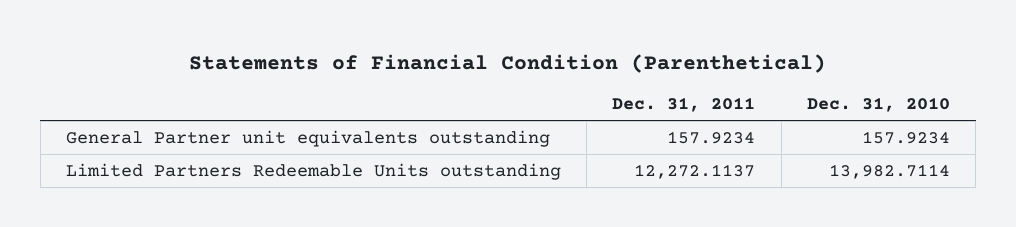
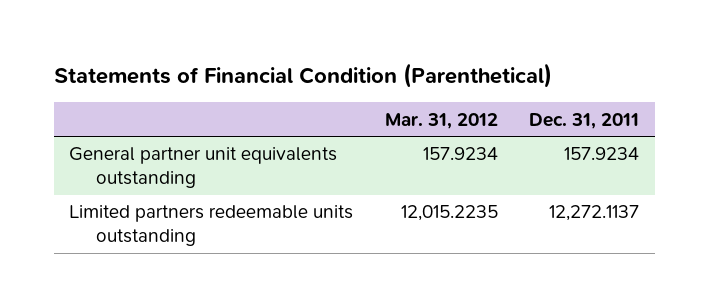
[807,97,951,113] Dec. 31, 2010 -> none
none -> [384,112,498,129] Mar. 31, 2012
[65,129,550,147] General Partner unit equivalents outstanding -> [69,147,338,189] General partner unit equivalents outstanding
[65,162,561,180] Limited Partners Redeemable Units outstanding -> [69,205,354,247] Limited partners redeemable units outstanding

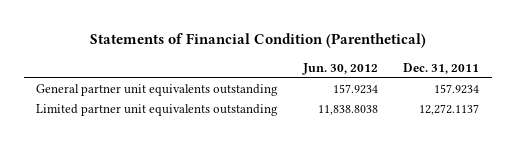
[384,112,498,129] Mar. 31, 2012 -> none
none -> [302,62,379,75] Jun. 30, 2012
[69,205,354,247] Limited partners redeemable units outstanding -> [36,104,279,117] Limited partner unit equivalents outstanding

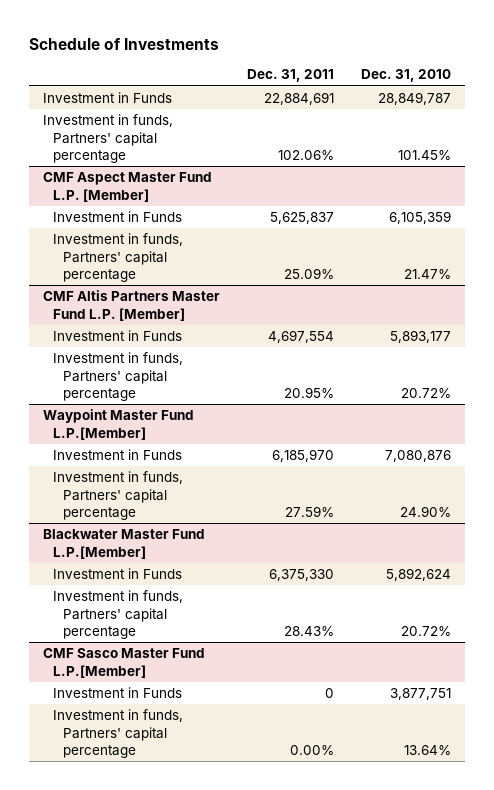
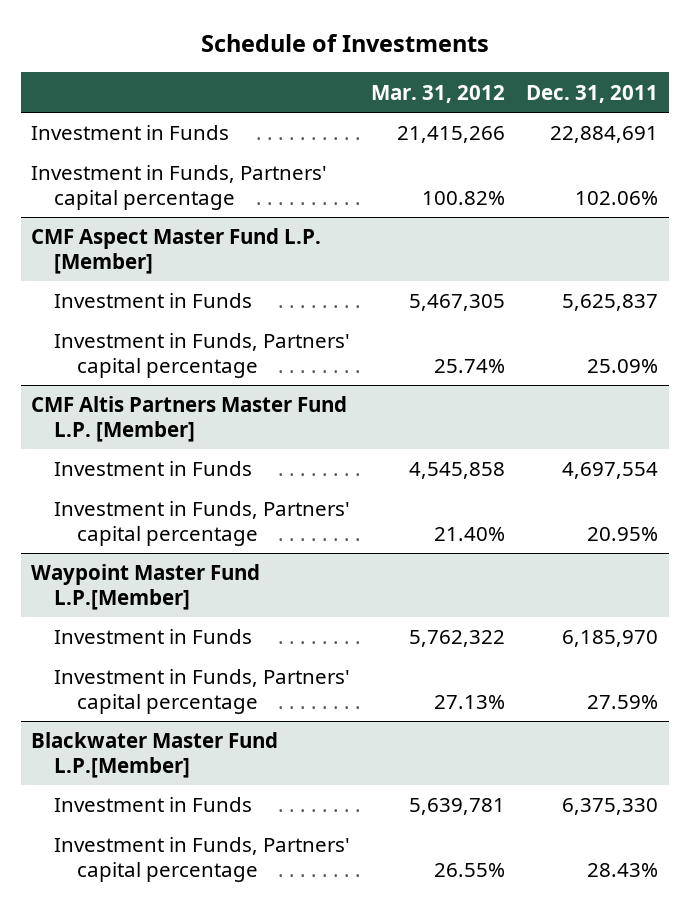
[360,69,451,83] Dec. 31, 2010 -> none
none -> [371,84,506,103] Mar. 31, 2012
[42,114,173,164] Investment in funds, Partners' capital percentage -> [31,165,328,210] Investment in Funds, Partners' capital percentage
[52,233,183,283] Investment in funds, Partners' capital percentage -> [54,333,351,378] Investment in Funds, Partners' capital percentage
[52,352,183,402] Investment in funds, Partners' capital percentage -> [54,501,351,546] Investment in Funds, Partners' capital percentage
[52,471,183,521] Investment in funds, Partners' capital percentage -> [54,669,351,714] Investment in Funds, Partners' capital percentage
[42,648,205,678] CMF Sasco Master Fund L.P.[Member] -> none
[52,687,182,699] Investment in Funds -> none
[52,709,183,759] Investment in funds, Partners' capital percentage -> none
[52,590,183,640] Investment in funds, Partners' capital percentage -> [54,837,351,882] Investment in Funds, Partners' capital percentage

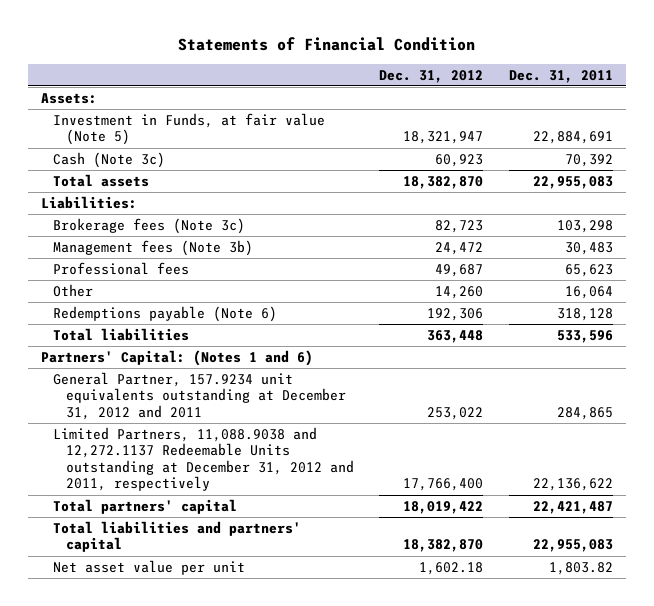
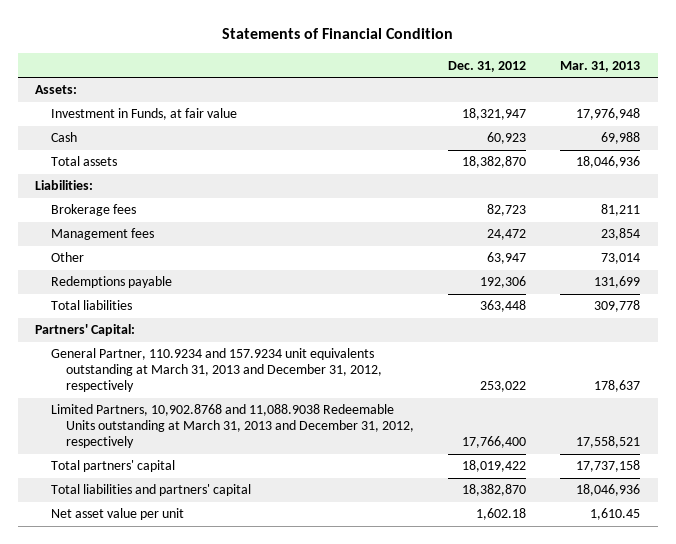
[508,69,613,83] Dec. 31, 2011 -> none
none -> [560,60,641,72] Mar. 31, 2013
[53,112,326,146] Investment in Funds, at fair value (Note 5) -> [50,108,237,121] Investment in Funds, at fair value
[53,151,166,168] Cash (Note 3c) -> [50,132,77,143] Cash
[53,261,190,275] Professional fees -> none
[53,217,246,234] Brokerage fees (Note 3c) -> [50,204,136,217] Brokerage fees
[53,239,254,256] Management fees (Note 3b) -> [50,228,154,241] Management fees
[435,285,484,299] 14,260 -> [487,252,527,265] 63,947
[53,305,278,322] Redemptions payable (Note 6) -> [50,276,172,289] Redemptions payable
[40,349,313,366] Partners' Capital: (Notes 1 and 6) -> [35,324,136,337] Partners' Capital:
[53,371,346,420] General Partner, 157.9234 unit equivalents outstanding at December 31, 2012 and 2011 -> [50,348,383,393] General Partner, 110.9234 and 157.9234 unit equivalents outstanding at March 31, 2013 and December 31, 2012, respectively
[53,426,354,492] Limited Partners, 11,088.9038 and 12,272.1137 Redeemable Units outstanding at December 31, 2012 and 2011, respectively -> [50,404,415,449] Limited Partners, 10,902.8768 and 11,088.9038 Redeemable Units outstanding at March 31, 2013 and December 31, 2012, respectively

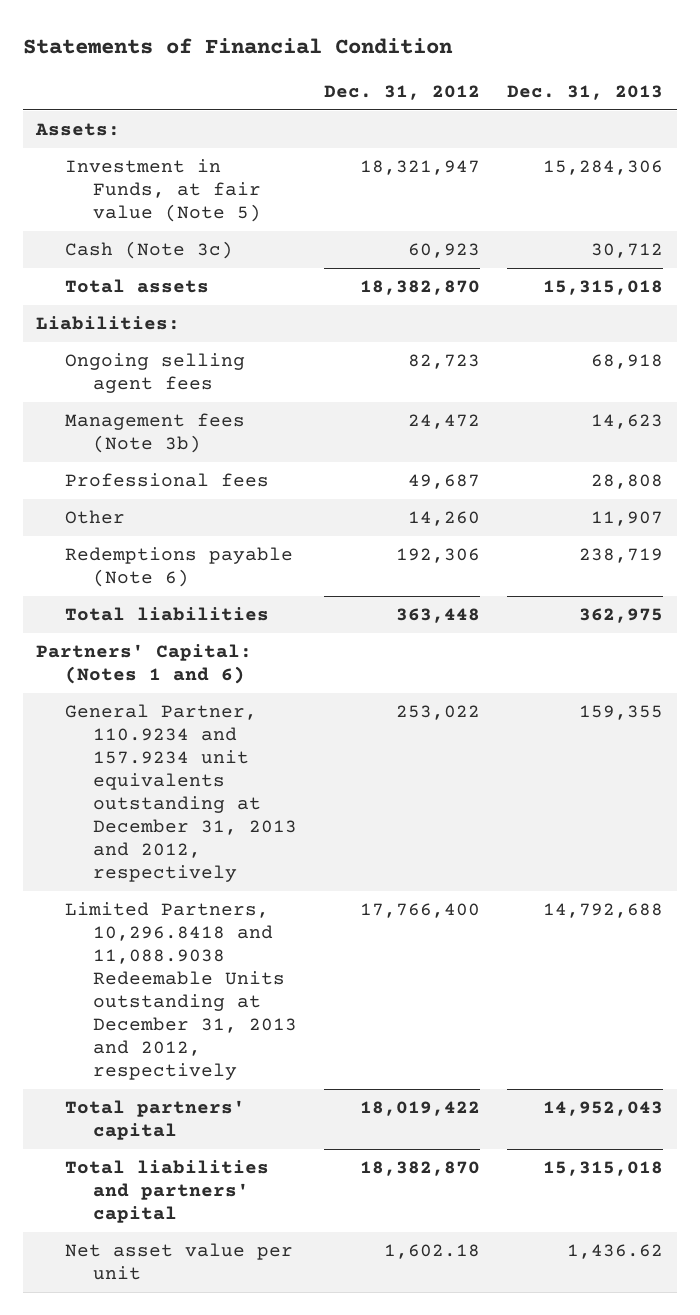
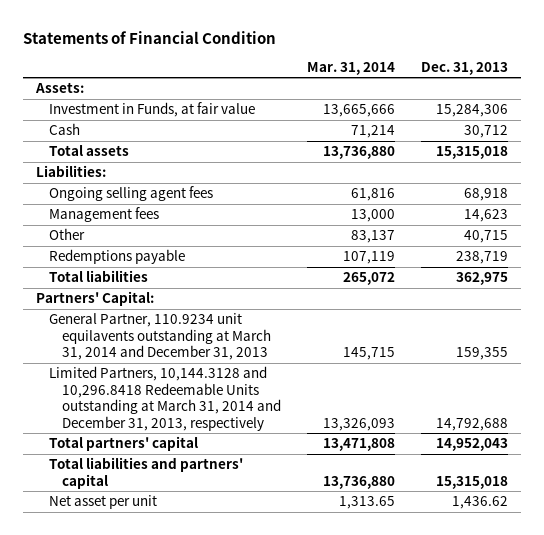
[323,84,480,100] Dec. 31, 2012 -> none
none -> [306,62,395,76] Mar. 31, 2014
[64,159,261,223] Investment in Funds, at fair value (Note 5) -> [49,102,256,118] Investment in Funds, at fair value
[64,241,233,260] Cash (Note 3c) -> [49,123,81,136] Cash
[64,473,269,488] Professional fees -> none
[64,413,245,454] Management fees (Note 3b) -> [49,207,160,223] Management fees
[591,511,664,527] 11,907 -> [463,230,508,244] 40,715
[64,547,293,588] Redemptions payable (Note 6) -> [49,249,186,265] Redemptions payable
[36,644,253,685] Partners' Capital: (Notes 1 and 6) -> [36,291,155,307] Partners' Capital:
[64,704,297,883] General Partner, 110.9234 and 157.9234 unit equivalents outstanding at December 31, 2013 and 2012, respectively -> [49,313,272,361] General Partner, 110.9234 unit equilavents outstanding at March 31, 2014 and December 31, 2013
[64,902,297,1081] Limited Partners, 10,296.8418 and 11,088.9038 Redeemable Units outstanding at December 31, 2013 and 2012, respectively -> [49,366,282,431] Limited Partners, 10,144.3128 and 10,296.8418 Redeemable Units outstanding at March 31, 2014 and December 31, 2013, respectively
[64,1243,293,1281] Net asset value per unit -> [49,495,158,510] Net asset per unit

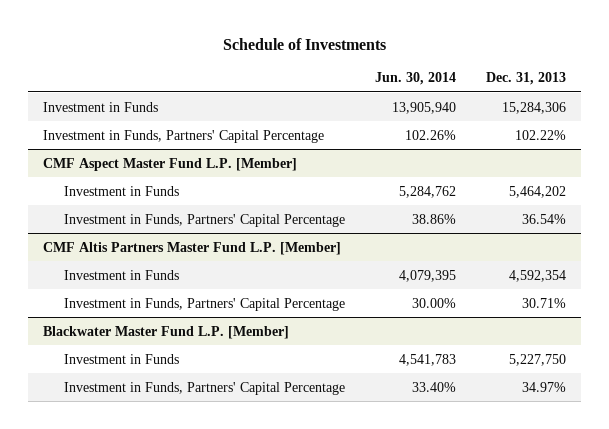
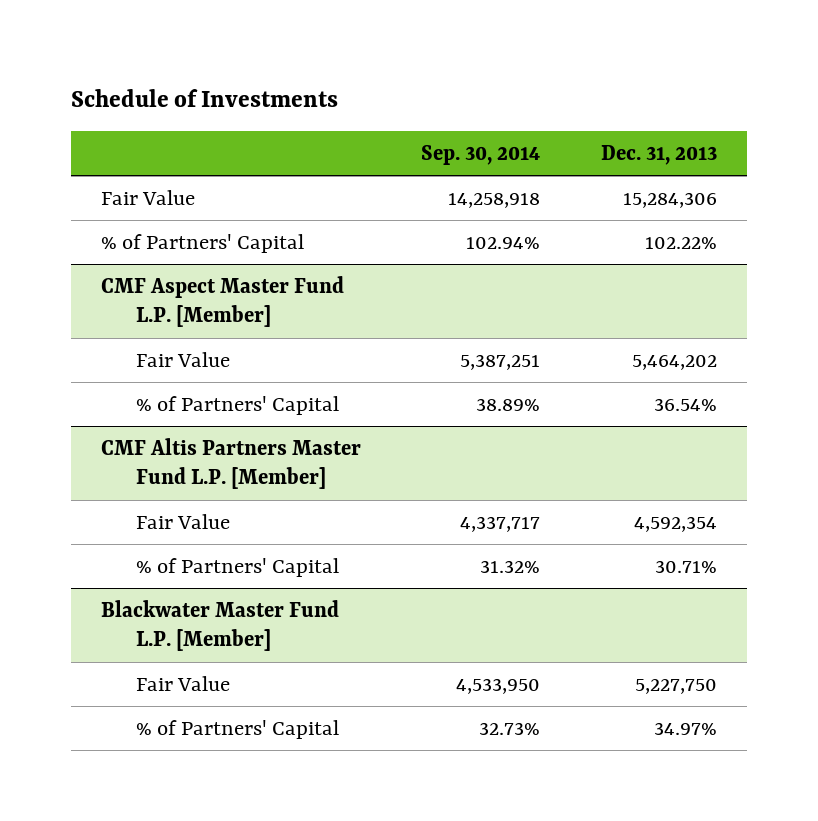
[375,72,457,86] Jun. 30, 2014 -> none
none -> [421,144,541,165] Sep. 30, 2014
[43,101,159,112] Investment in Funds -> [101,189,196,205] Fair Value
[43,129,325,143] Investment in Funds, Partners' Capital Percentage -> [101,233,305,253] % of Partners' Capital
[63,185,179,196] Investment in Funds -> [135,351,230,367] Fair Value
[63,213,345,227] Investment in Funds, Partners' Capital Percentage -> [135,395,339,415] % of Partners' Capital
[63,269,179,280] Investment in Funds -> [135,513,230,529] Fair Value
[63,297,345,311] Investment in Funds, Partners' Capital Percentage -> [135,557,339,577] % of Partners' Capital
[63,353,179,364] Investment in Funds -> [135,675,230,691] Fair Value
[63,381,345,395] Investment in Funds, Partners' Capital Percentage -> [135,719,339,739] % of Partners' Capital

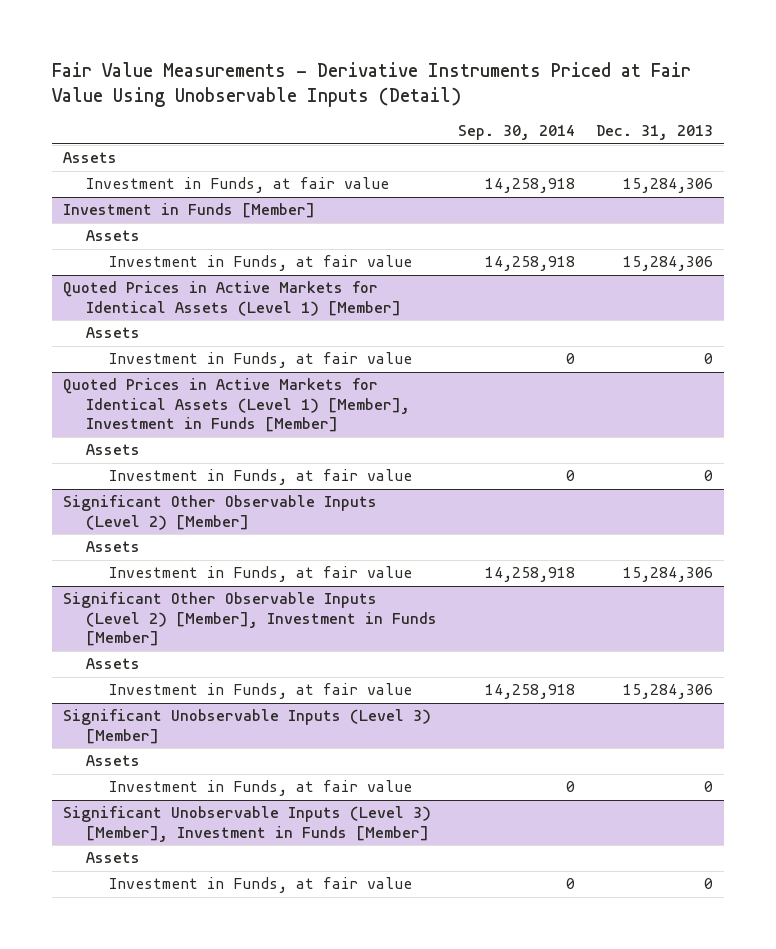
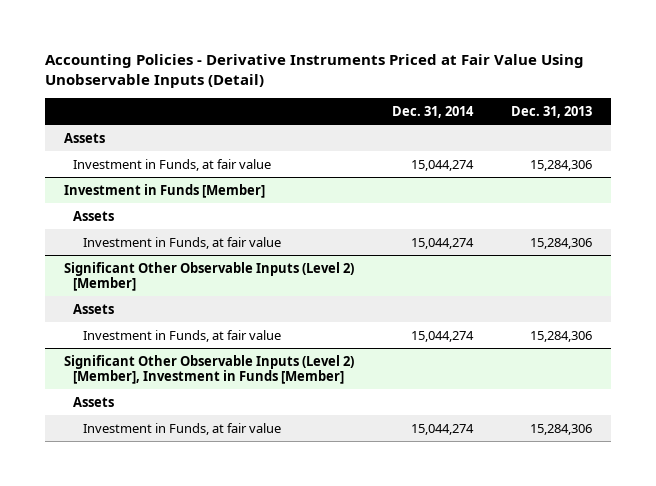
[51,61,691,107] Fair Value Measurements - Derivative Instruments Priced at Fair Value Using Unobservable Inputs (Detail) -> [45,54,585,89] Accounting Policies - Derivative Instruments Priced at Fair Value Using Unobservable Inputs (Detail)
[457,125,575,141] Sep. 30, 2014 -> none
none -> [392,105,475,118] Dec. 31, 2014
[62,281,401,316] Quoted Prices in Active Markets for Identical Assets (Level 1) [Member] -> none
[85,327,140,339] Assets -> none
[108,352,412,369] Investment in Funds, at fair value -> none
[62,378,410,433] Quoted Prices in Active Markets for Identical Assets (Level 1) [Member], Investment in Funds [Member] -> none
[85,444,140,456] Assets -> none
[108,469,412,486] Investment in Funds, at fair value -> none
[62,709,431,744] Significant Unobservable Inputs (Level 3) [Member] -> none
[85,755,140,767] Assets -> none
[108,780,412,797] Investment in Funds, at fair value -> none
[62,806,431,842] Significant Unobservable Inputs (Level 3) [Member], Investment in Funds [Member] -> none
[85,852,140,864] Assets -> none
[108,877,412,894] Investment in Funds, at fair value -> none

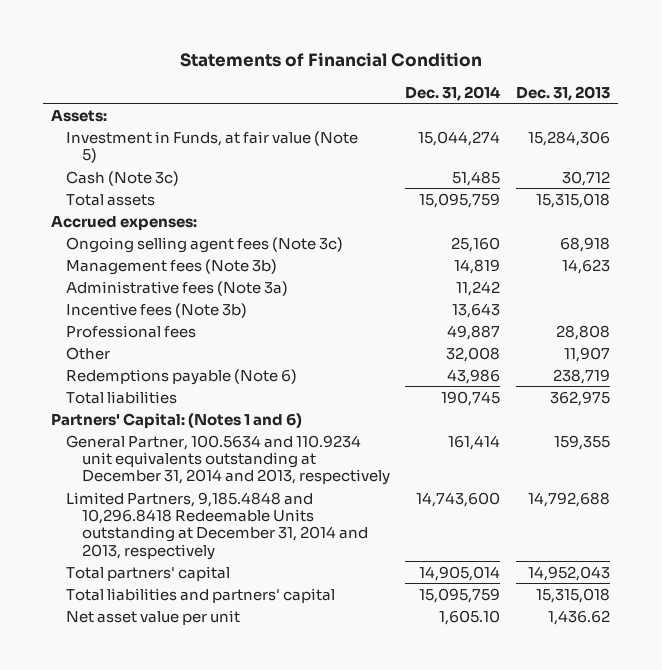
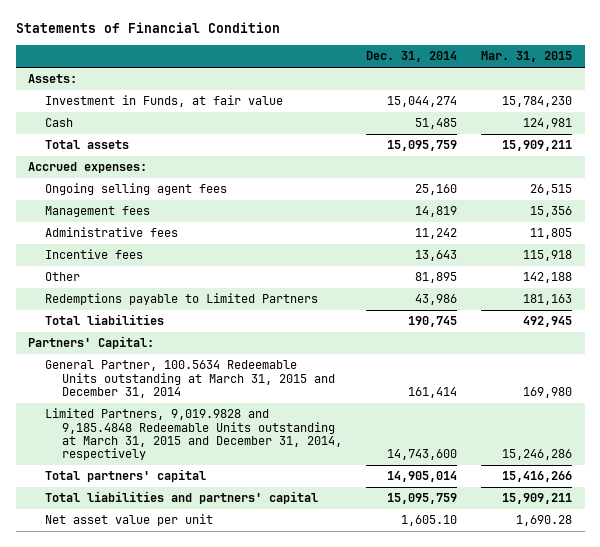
[516,85,611,101] Dec. 31, 2013 -> none
none -> [481,51,573,63] Mar. 31, 2015
[66,130,359,163] Investment in Funds, at fair value (Note 5) -> [44,95,283,108] Investment in Funds, at fair value
[66,170,180,186] Cash (Note 3c) -> [44,118,73,128] Cash
[66,324,197,338] Professional fees -> none
[66,236,344,253] Ongoing selling agent fees (Note 3c) -> [44,183,227,196] Ongoing selling agent fees
[66,258,278,275] Management fees (Note 3b) -> [44,206,150,218] Management fees
[66,280,289,296] Administrative fees (Note 3a) -> [44,227,178,238] Administrative fees
[66,302,248,318] Incentive fees (Note 3b) -> [44,249,143,260] Incentive fees
[446,346,501,362] 32,008 -> [415,272,458,284] 81,895
[66,368,298,385] Redemptions payable (Note 6) -> [44,293,318,306] Redemptions payable to Limited Partners
[51,412,303,428] Partners' Capital: (Notes 1 and 6) -> [27,336,154,350] Partners' Capital:
[66,434,390,486] General Partner, 100.5634 and 110.9234 unit equivalents outstanding at December 31, 2014 and 2013, respectively -> [44,360,335,399] General Partner, 100.5634 Redeemable Units outstanding at March 31, 2015 and December 31, 2014
[66,491,368,560] Limited Partners, 9,185.4848 and 10,296.8418 Redeemable Units outstanding at December 31, 2014 and 2013, respectively -> [44,408,342,461] Limited Partners, 9,019.9828 and 9,185.4848 Redeemable Units outstanding at March 31, 2015 and December 31, 2014, respectively

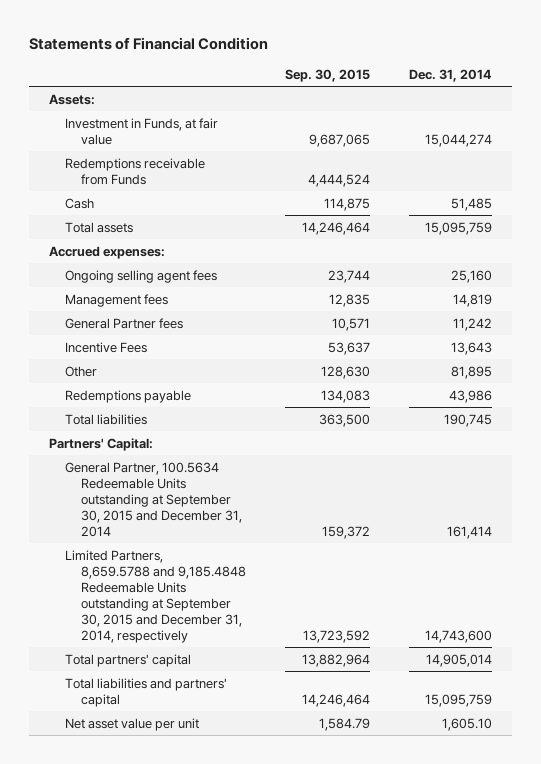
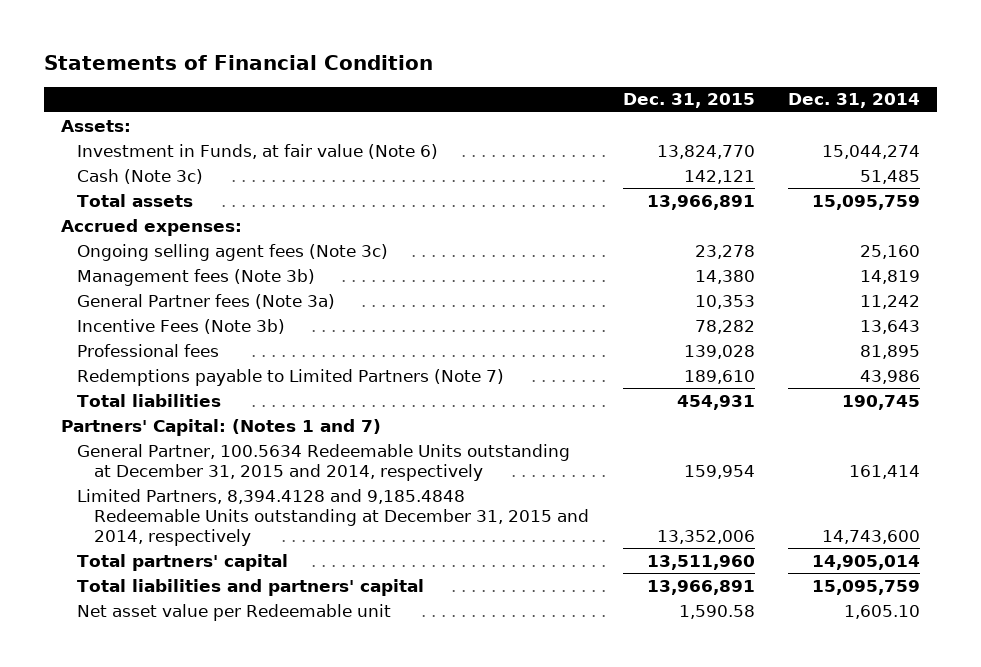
[285,69,371,83] Sep. 30, 2015 -> none
none -> [622,93,755,109] Dec. 31, 2015
[64,157,205,185] Redemptions receivable from Funds -> none
[64,117,218,145] Investment in Funds, at fair value -> [77,143,439,159] Investment in Funds, at fair value (Note 6)
[64,197,94,209] Cash -> [77,168,204,184] Cash (Note 3c)
[64,269,217,283] Ongoing selling agent fees -> [77,243,389,261] Ongoing selling agent fees (Note 3c)
[64,293,168,307] Management fees -> [77,268,316,286] Management fees (Note 3b)
[64,317,183,329] General Partner fees -> [77,293,336,309] General Partner fees (Note 3a)
[64,341,147,353] Incentive Fees -> [77,318,286,334] Incentive Fees (Note 3b)
[64,365,97,377] Other -> [77,343,220,357] Professional fees
[64,389,191,403] Redemptions payable -> [77,368,505,386] Redemptions payable to Limited Partners (Note 7)
[48,437,153,451] Partners' Capital: -> [60,418,381,436] Partners' Capital: (Notes 1 and 7)
[64,461,242,537] General Partner, 100.5634 Redeemable Units outstanding at September 30, 2015 and December 31, 2014 -> [77,443,571,481] General Partner, 100.5634 Redeemable Units outstanding at December 31, 2015 and 2014, respectively
[64,549,246,643] Limited Partners, 8,659.5788 and 9,185.4848 Redeemable Units outstanding at September 30, 2015 and December 31, 2014, respectively -> [77,488,590,546] Limited Partners, 8,394.4128 and 9,185.4848 Redeemable Units outstanding at December 31, 2015 and 2014, respectively
[64,717,199,731] Net asset value per unit -> [77,603,392,621] Net asset value per Redeemable unit

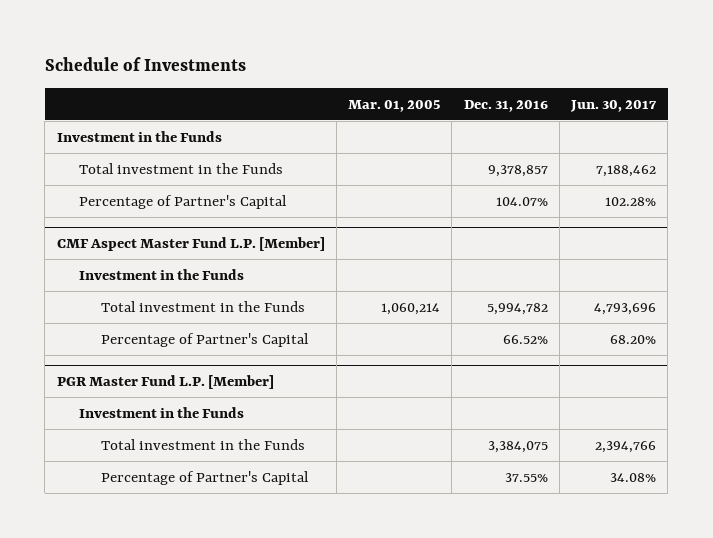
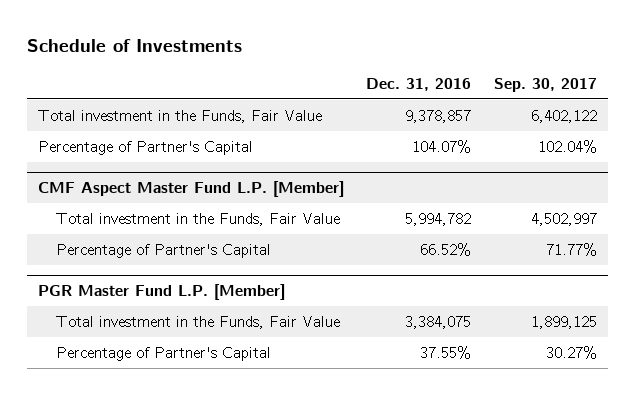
[348,99,441,112] Mar. 01, 2005 -> none
[569,99,657,112] Jun. 30, 2017 -> none
none -> [493,77,597,92] Sep. 30, 2017
[56,130,222,142] Investment in the Funds -> none
[78,162,283,174] Total investment in the Funds -> [37,110,322,124] Total investment in the Funds, Fair Value
[78,268,244,280] Investment in the Funds -> none
[101,300,306,312] Total investment in the Funds -> [56,213,341,227] Total investment in the Funds, Fair Value
[78,406,244,418] Investment in the Funds -> none
[101,438,306,450] Total investment in the Funds -> [56,316,341,330] Total investment in the Funds, Fair Value

